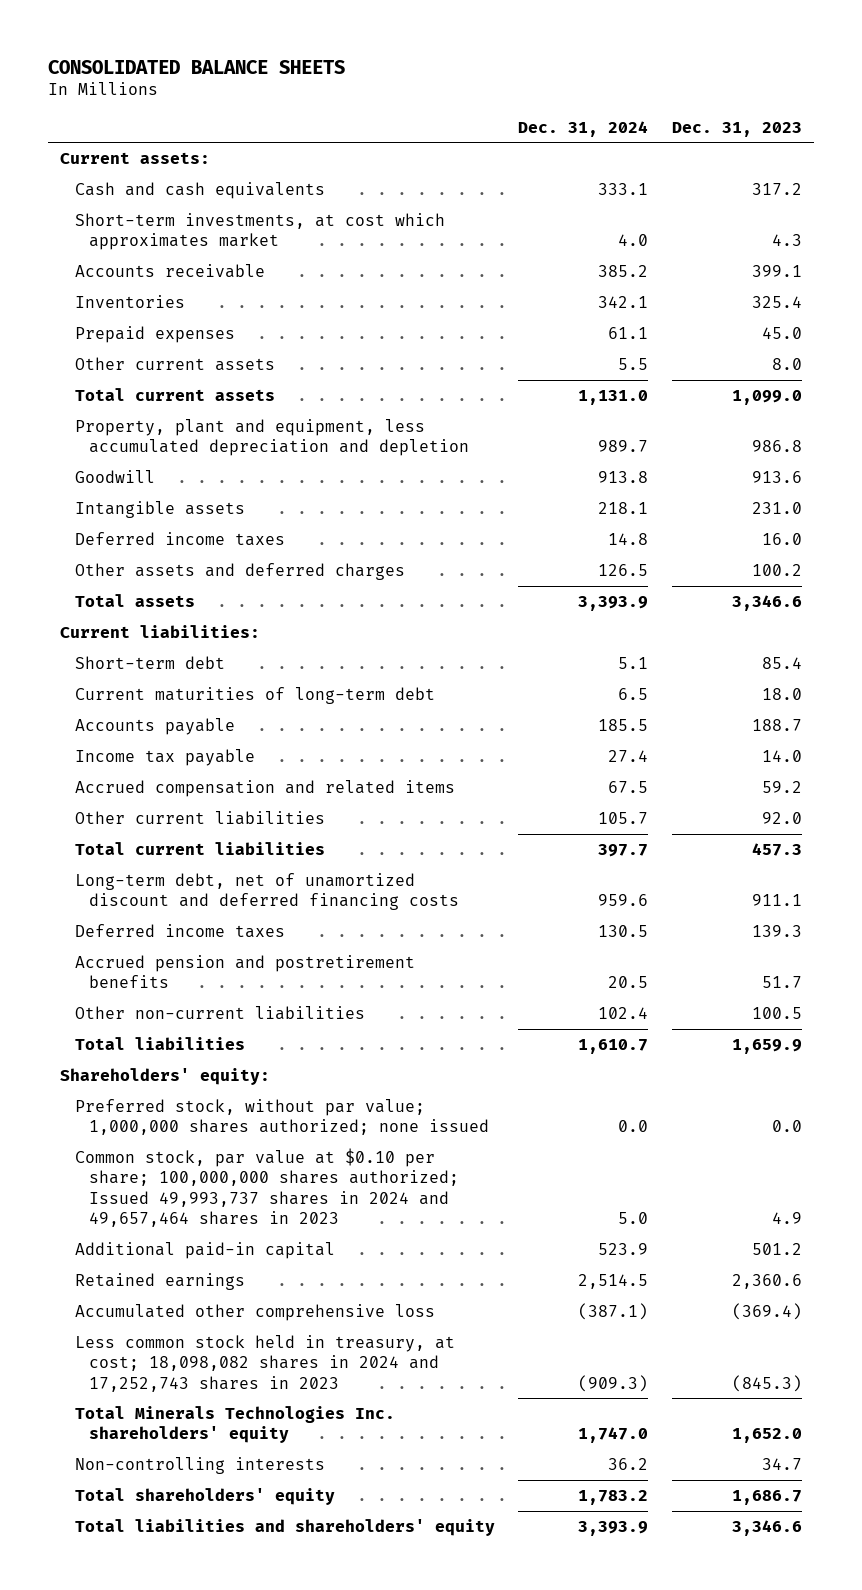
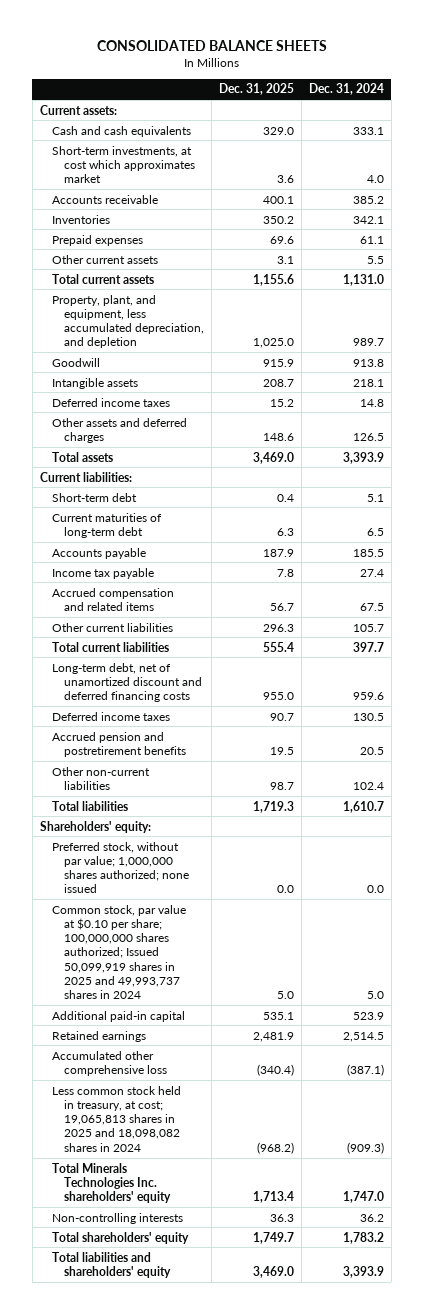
[672,121,803,137] Dec. 31, 2023 -> none
none -> [218,83,294,96] Dec. 31, 2025
[74,419,470,457] Property, plant and equipment, less accumulated depreciation and depletion -> [51,294,204,349] Property, plant, and equipment, less accumulated depreciation, and depletion
[74,1148,460,1228] Common stock, par value at $0.10 per share; 100,000,000 shares authorized; Issued 49,993,737 shares in 2024 and 49,657,464 shares in 2023 -> [51,904,186,1000] Common stock, par value at $0.10 per share; 100,000,000 shares authorized; Issued 50,099,919 shares in 2025 and 49,993,737 shares in 2024
[74,1335,455,1392] Less common stock held in treasury, at cost; 18,098,082 shares in 2024 and 17,252,743 shares in 2023 -> [51,1085,181,1152] Less common stock held in treasury, at cost; 19,065,813 shares in 2025 and 18,098,082 shares in 2024

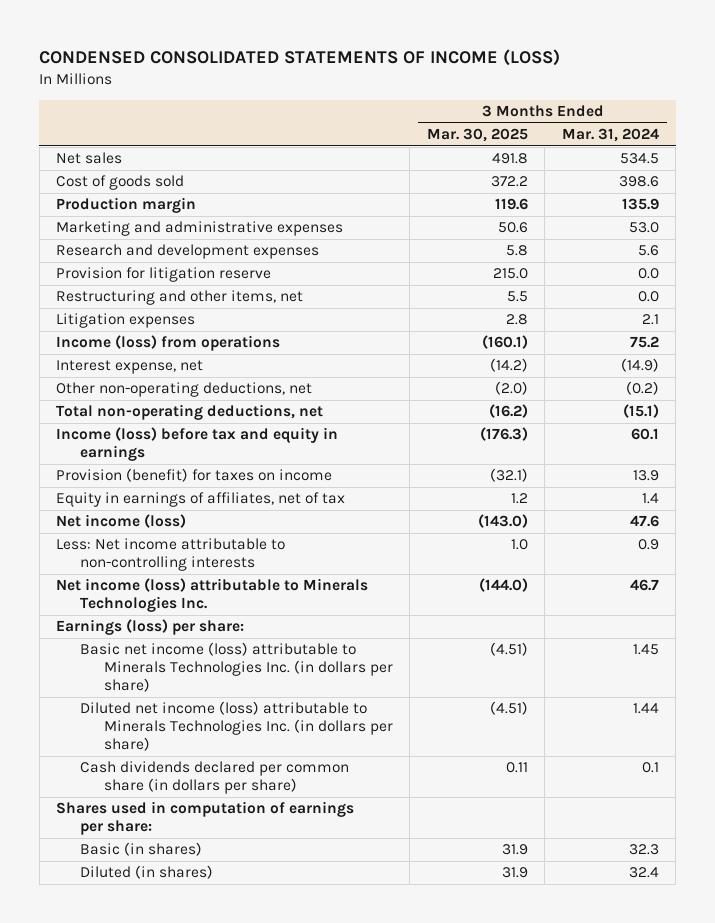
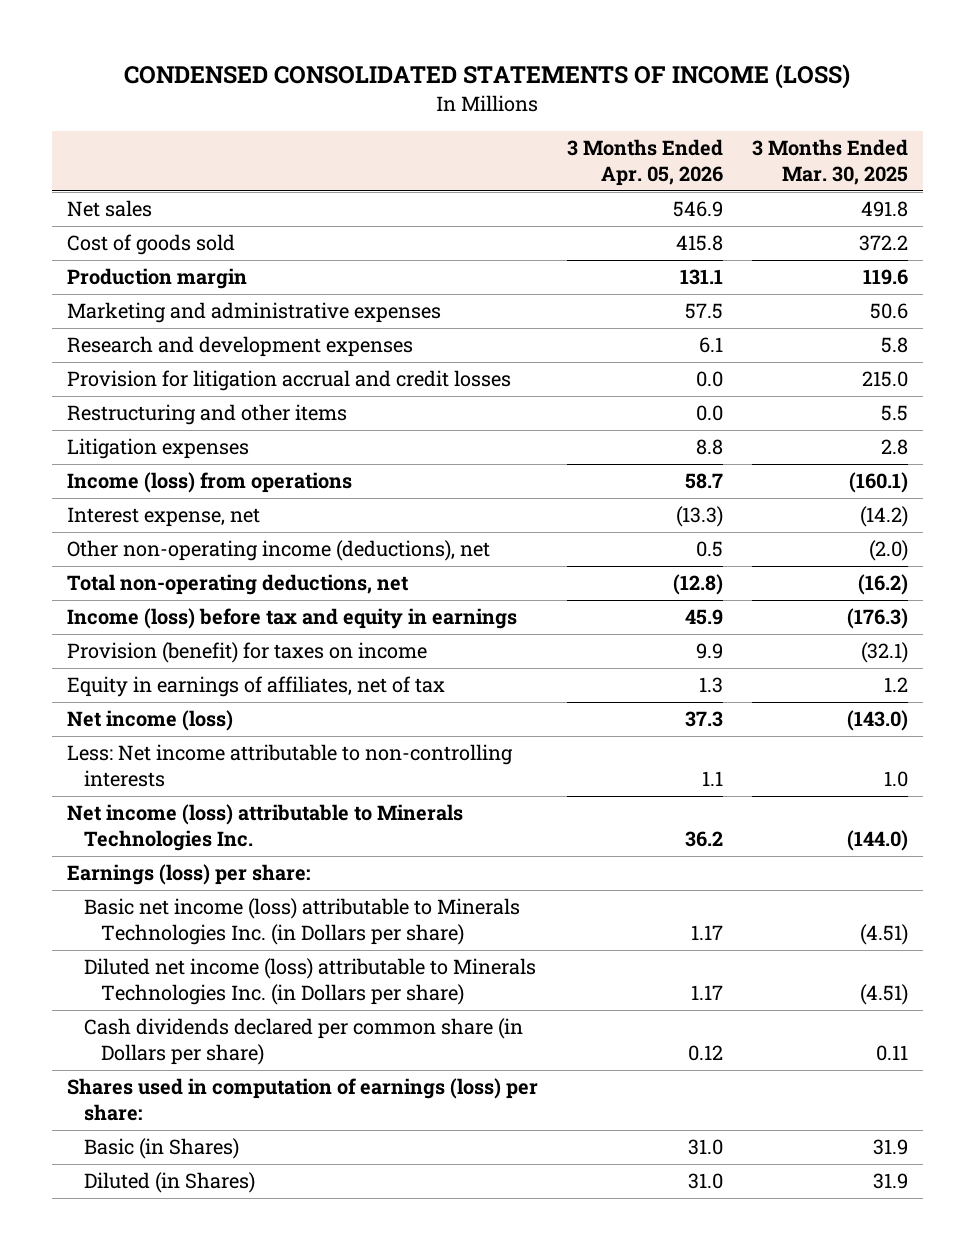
[561,128,659,143] Mar. 31, 2024 -> none
none -> [566,139,723,186] 3 Months Ended Apr. 05, 2026
[56,267,272,283] Provision for litigation reserve -> [66,370,511,392] Provision for litigation accrual and credit losses
[56,290,304,306] Restructuring and other items, net -> [66,404,347,426] Restructuring and other items
[56,382,313,398] Other non-operating deductions, net -> [66,540,490,562] Other non-operating income (deductions), net
[80,642,393,693] Basic net income (loss) attributable to Minerals Technologies Inc. (in dollars per share) -> [83,898,520,945] Basic net income (loss) attributable to Minerals Technologies Inc. (in Dollars per share)
[80,701,393,752] Diluted net income (loss) attributable to Minerals Technologies Inc. (in dollars per share) -> [83,958,536,1005] Diluted net income (loss) attributable to Minerals Technologies Inc. (in Dollars per share)
[80,761,350,795] Cash dividends declared per common share (in dollars per share) -> [83,1018,523,1065] Cash dividends declared per common share (in Dollars per share)
[56,801,355,836] Shares used in computation of earnings per share: -> [66,1078,538,1121] Shares used in computation of earnings (loss) per share:
[80,842,203,857] Basic (in shares) -> [83,1138,239,1160] Basic (in Shares)
[80,865,214,880] Diluted (in shares) -> [83,1172,255,1194] Diluted (in Shares)

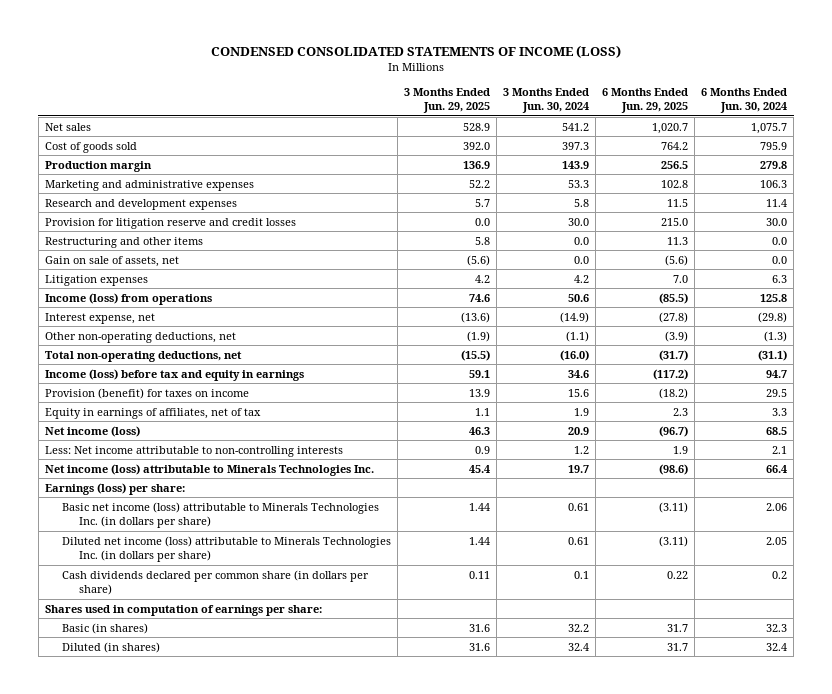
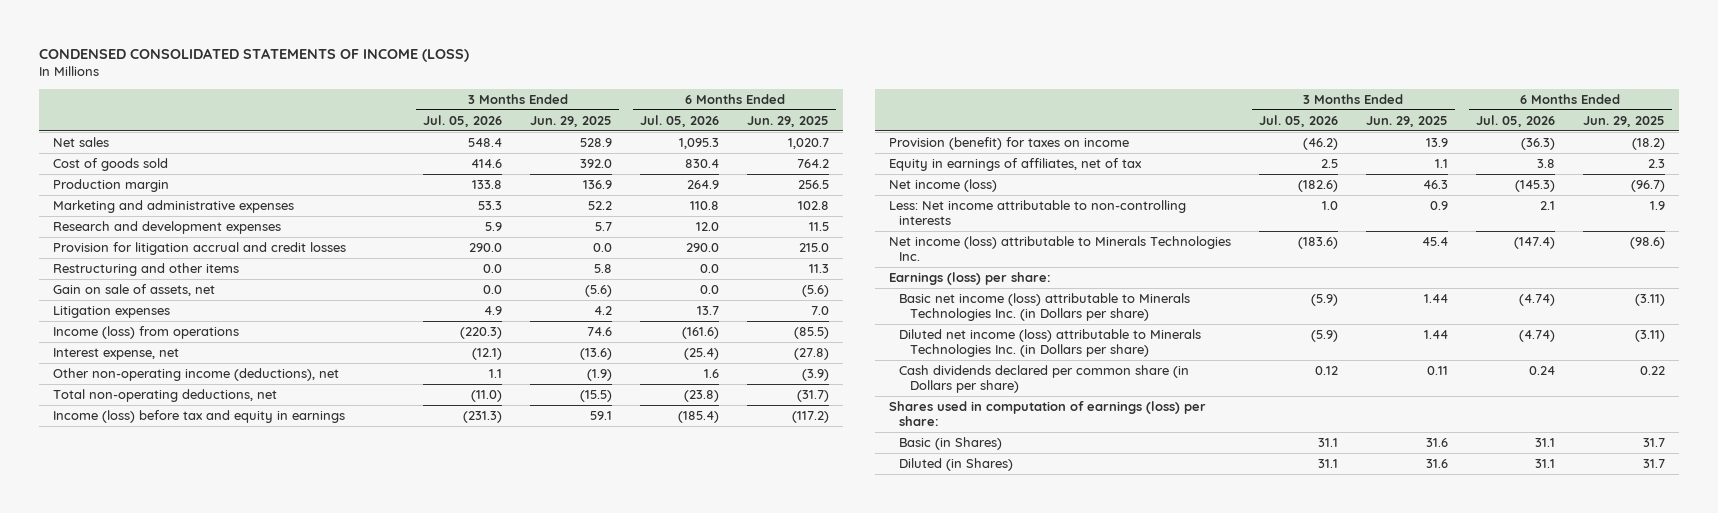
[503,87,590,114] 3 Months Ended Jun. 30, 2024 -> none
[701,87,788,114] 6 Months Ended Jun. 30, 2024 -> none
none -> [423,114,503,127] Jul. 05, 2026
none -> [640,114,720,127] Jul. 05, 2026
[45,217,297,229] Provision for litigation reserve and credit losses -> [53,241,347,255] Provision for litigation accrual and credit losses
[45,331,237,343] Other non-operating deductions, net -> [53,367,340,381] Other non-operating income (deductions), net
[61,501,379,529] Basic net income (loss) attributable to Minerals Technologies Inc. (in dollars per share) -> [899,292,1191,321] Basic net income (loss) attributable to Minerals Technologies Inc. (in Dollars per share)
[61,535,391,563] Diluted net income (loss) attributable to Minerals Technologies Inc. (in dollars per share) -> [899,328,1202,357] Diluted net income (loss) attributable to Minerals Technologies Inc. (in Dollars per share)
[61,569,369,596] Cash dividends declared per common share (in dollars per share) -> [899,364,1190,393] Cash dividends declared per common share (in Dollars per share)
[45,604,323,616] Shares used in computation of earnings per share: -> [889,400,1207,426] Shares used in computation of earnings (loss) per share:
[61,622,148,634] Basic (in shares) -> [899,436,1003,450] Basic (in Shares)
[61,641,160,653] Diluted (in shares) -> [899,457,1014,471] Diluted (in Shares)

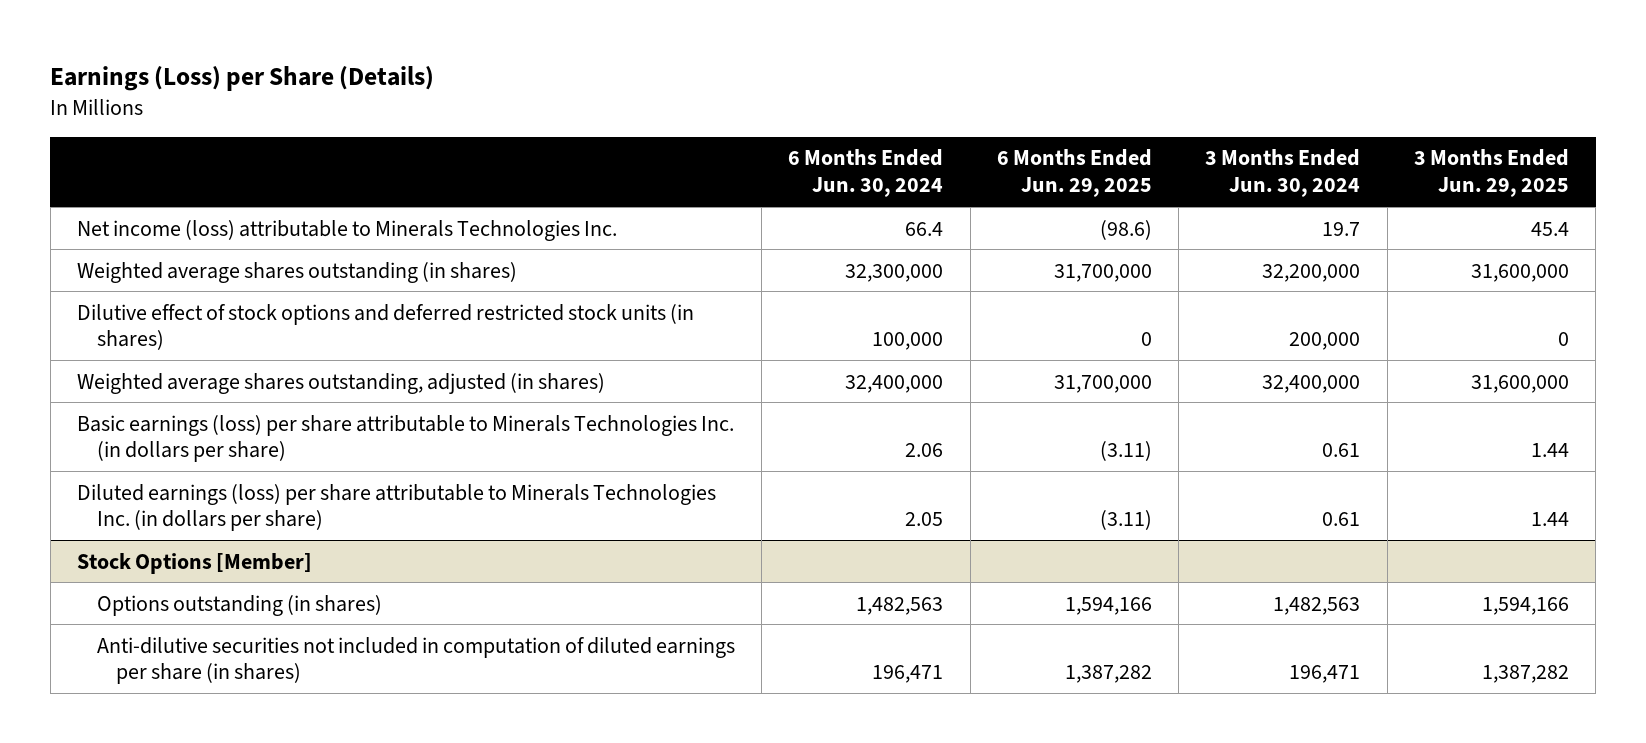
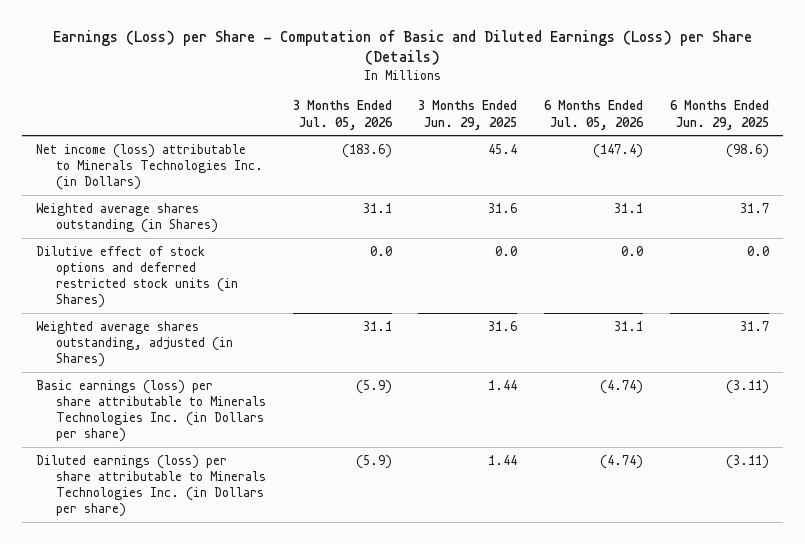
[50,65,435,91] Earnings (Loss) per Share (Details) -> [52,30,752,66] Earnings (Loss) per Share - Computation of Basic and Diluted Earnings (Loss) per Share (Details)
[788,149,944,198] 6 Months Ended Jun. 30, 2024 -> none
[1205,149,1361,198] 3 Months Ended Jun. 30, 2024 -> none
none -> [292,100,393,130] 3 Months Ended Jul. 05, 2026
none -> [544,100,645,130] 6 Months Ended Jul. 05, 2026
[76,552,312,574] Stock Options [Member] -> none
[96,594,382,616] Options outstanding (in shares) -> none
[96,636,735,685] Anti-dilutive securities not included in computation of diluted earnings per share (in shares) -> none
[76,219,617,241] Net income (loss) attributable to Minerals Technologies Inc. -> [35,143,263,191] Net income (loss) attributable to Minerals Technologies Inc. (in Dollars)
[76,261,517,283] Weighted average shares outstanding (in shares) -> [35,202,218,233] Weighted average shares outstanding (in Shares)
[1053,263,1152,282] 31,700,000 -> [740,202,770,213] 31.7
[1470,263,1569,282] 31,600,000 -> [488,202,518,213] 31.6
[76,303,694,351] Dilutive effect of stock options and deferred restricted stock units (in shares) -> [35,245,238,309] Dilutive effect of stock options and deferred restricted stock units (in Shares)
[1140,332,1152,347] 0 -> [747,245,770,256] 0.0
[1557,332,1569,347] 0 -> [495,245,518,256] 0.0
[76,372,605,394] Weighted average shares outstanding, adjusted (in shares) -> [35,320,233,368] Weighted average shares outstanding, adjusted (in Shares)
[1053,374,1152,393] 31,700,000 -> [740,320,770,331] 31.7
[1470,374,1569,393] 31,600,000 -> [488,320,518,331] 31.6
[76,414,734,463] Basic earnings (loss) per share attributable to Minerals Technologies Inc. (in dollars per share) -> [35,379,266,443] Basic earnings (loss) per share attributable to Minerals Technologies Inc. (in Dollars per share)
[76,483,716,532] Diluted earnings (loss) per share attributable to Minerals Technologies Inc. (in dollars per share) -> [35,454,266,518] Diluted earnings (loss) per share attributable to Minerals Technologies Inc. (in Dollars per share)

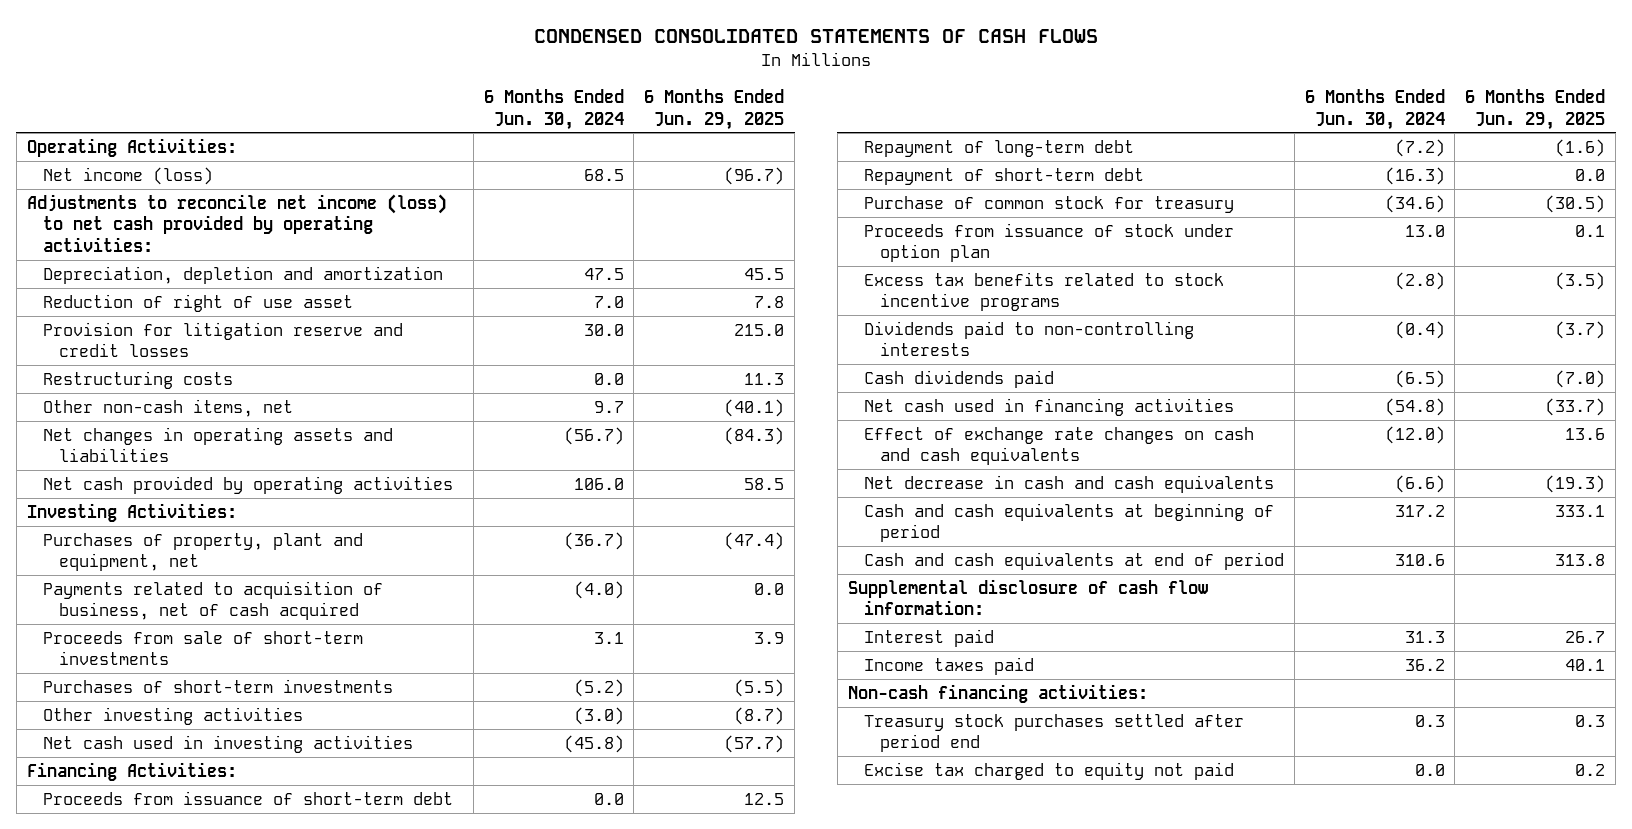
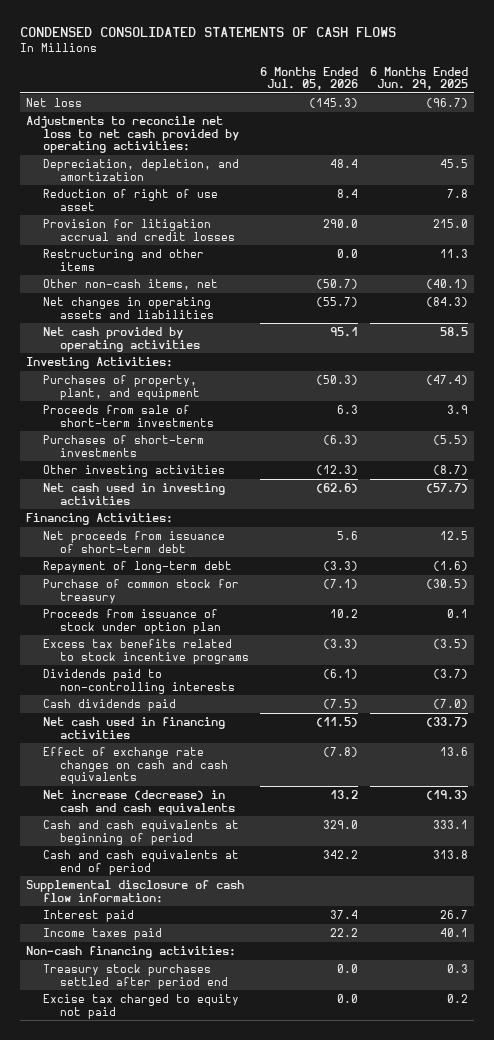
[483,89,624,130] 6 Months Ended Jun. 30, 2024 -> none
none -> [260,66,359,91] 6 Months Ended Jul. 05, 2026
[26,137,237,157] Operating Activities: -> none
[42,166,213,185] Net income (loss) -> [25,97,82,107] Net loss
[26,193,447,252] Adjustments to reconcile net income (loss) to net cash provided by operating activities: -> [25,115,239,154] Adjustments to reconcile net loss to net cash provided by operating activities:
[42,265,443,284] Depreciation, depletion and amortization -> [42,158,239,181] Depreciation, depletion, and amortization
[42,321,403,358] Provision for litigation reserve and credit losses -> [42,218,235,241] Provision for litigation accrual and credit losses
[42,370,233,389] Restructuring costs -> [42,248,204,271] Restructuring and other items
[42,580,383,621] Payments related to acquisition of business, net of cash acquired -> none
[42,532,363,572] Purchases of property, plant and equipment, net -> [42,374,200,400] Purchases of property, plant, and equipment
[42,790,453,805] Proceeds from issuance of short-term debt -> [42,530,225,553] Net proceeds from issuance of short-term debt
[863,167,1144,185] Repayment of short-term debt -> none
[863,474,1274,493] Net decrease in cash and cash equivalents -> [42,789,235,815] Net increase (decrease) in cash and cash equivalents

